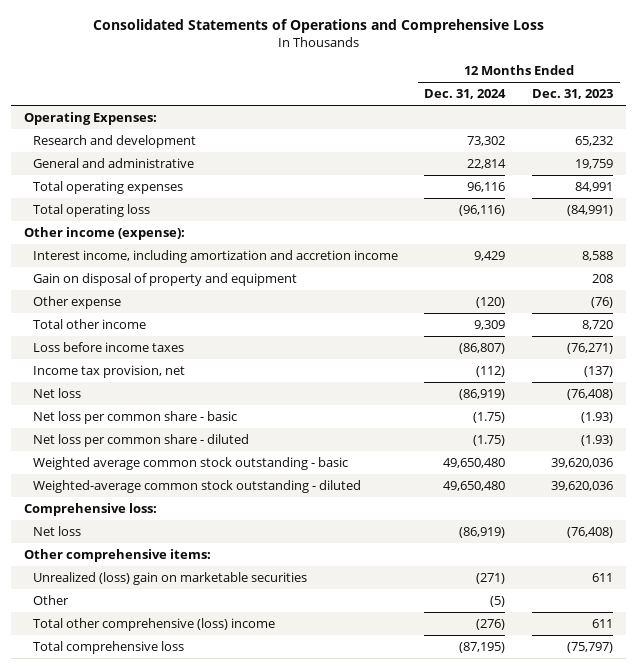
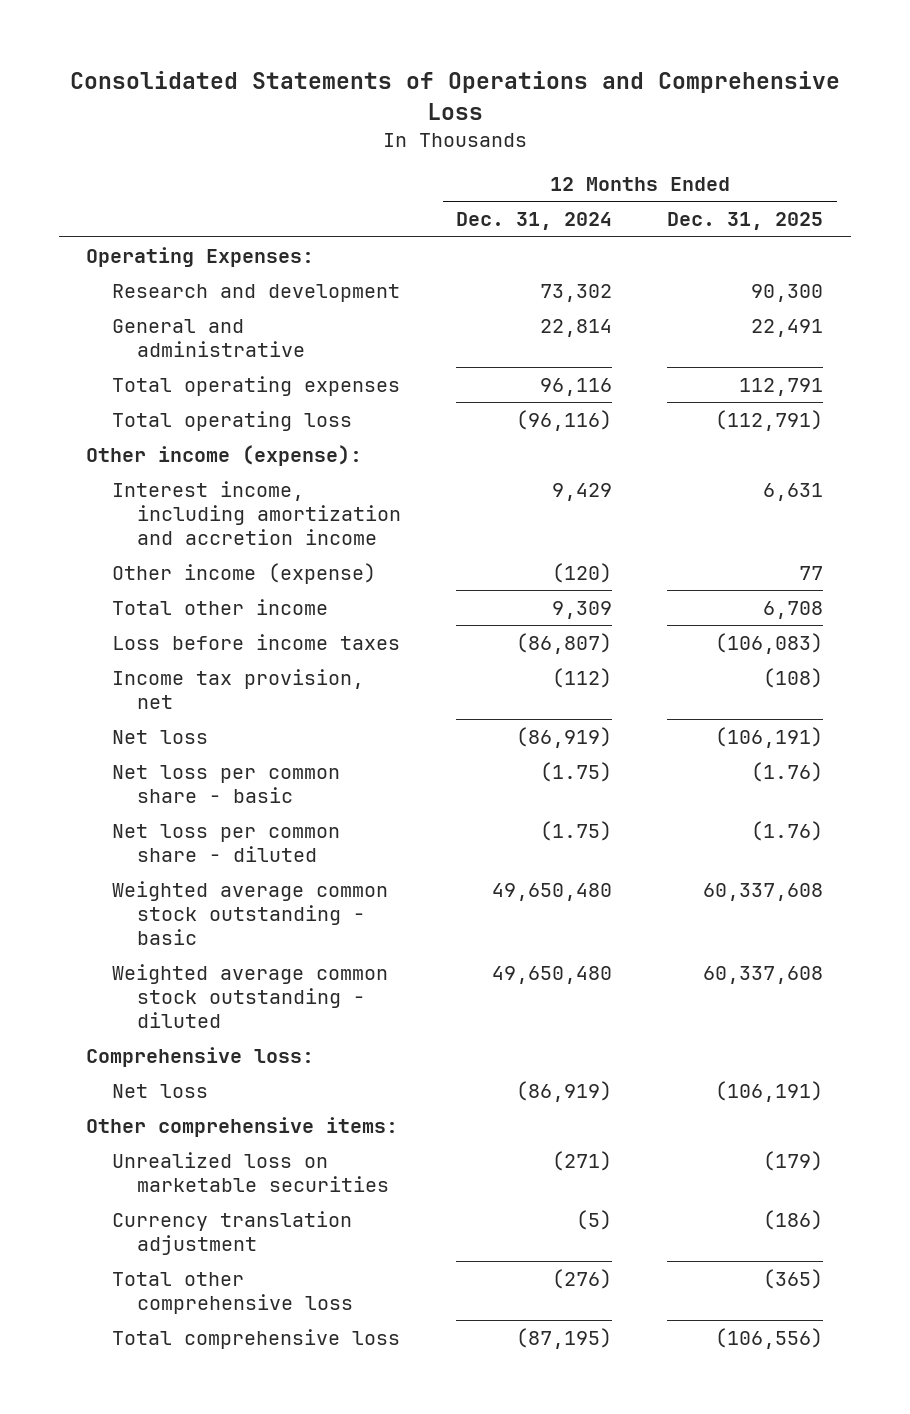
[532,89,614,100] Dec. 31, 2023 -> none
none -> [667,212,824,231] Dec. 31, 2025
[32,272,297,286] Gain on disposal of property and equipment -> none
[32,295,121,309] Other expense -> [111,562,376,584] Other income (expense)
[32,479,361,493] Weighted-average common stock outstanding - diluted -> [111,963,388,1028] Weighted average common stock outstanding - diluted
[32,594,69,605] Other -> none
[32,571,307,585] Unrealized (loss) gain on marketable securities -> [111,1151,390,1192] Unrealized loss on marketable securities
none -> [111,1210,352,1255] Currency translation adjustment
[32,617,275,631] Total other comprehensive (loss) income -> [111,1271,354,1314] Total other comprehensive loss

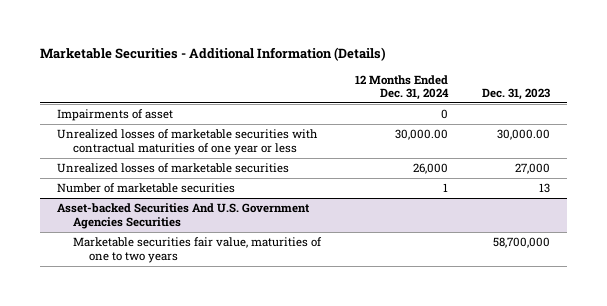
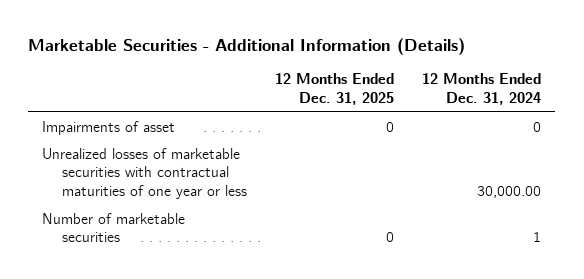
[482,87,551,100] Dec. 31, 2023 -> none
none -> [274,73,394,106] 12 Months Ended Dec. 31, 2025
[56,163,289,174] Unrealized losses of marketable securities -> none
[56,203,310,229] Asset-backed Securities And U.S. Government Agencies Securities -> none
[73,237,323,263] Marketable securities fair value, maturities of one to two years -> none

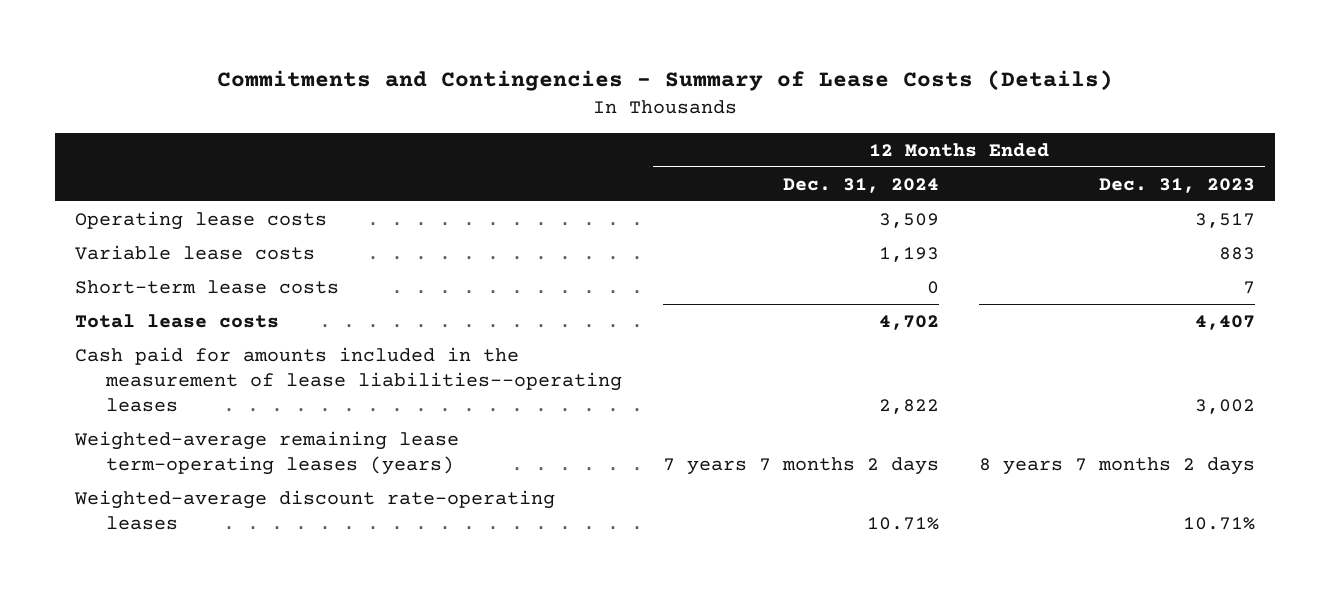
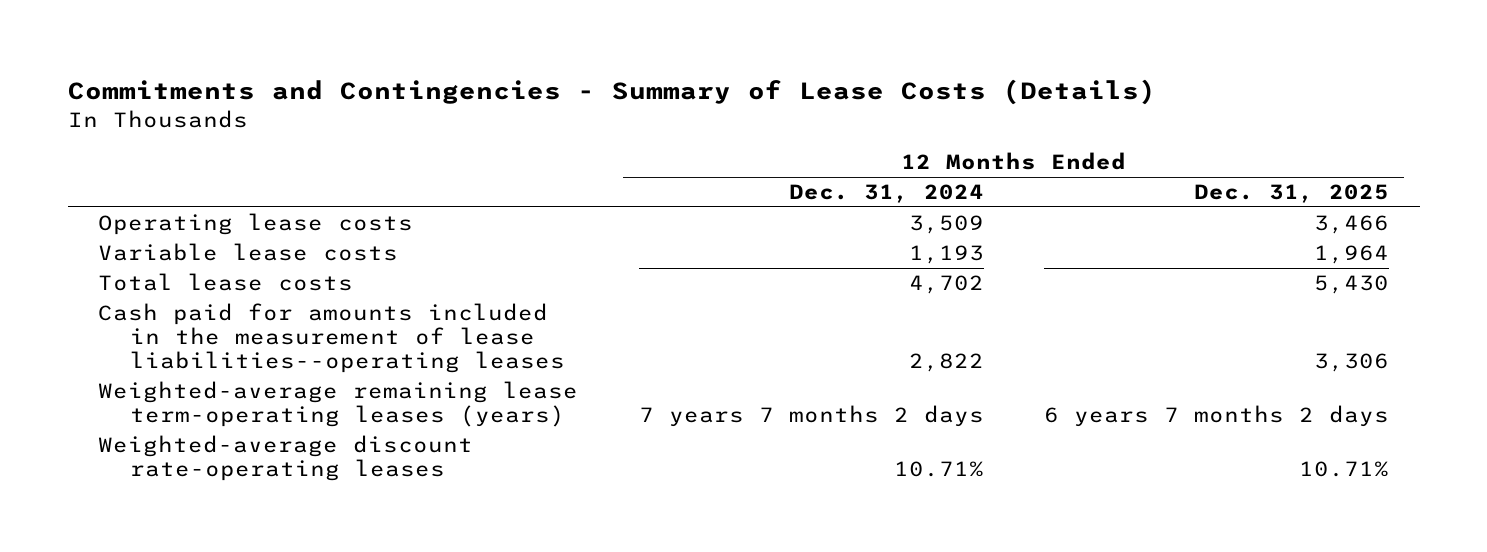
[1099,177,1256,193] Dec. 31, 2023 -> none
none -> [1194,183,1390,203] Dec. 31, 2025
[75,279,340,294] Short-term lease costs -> none

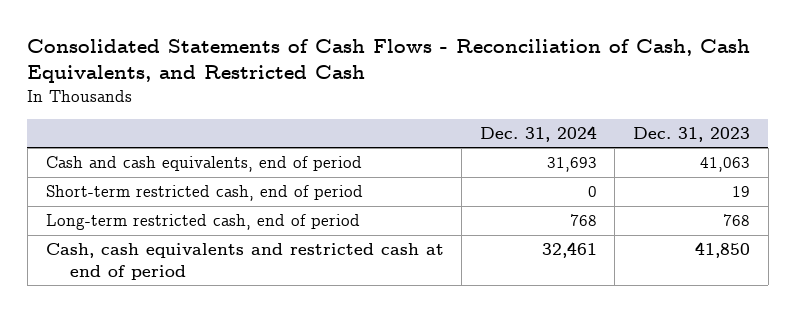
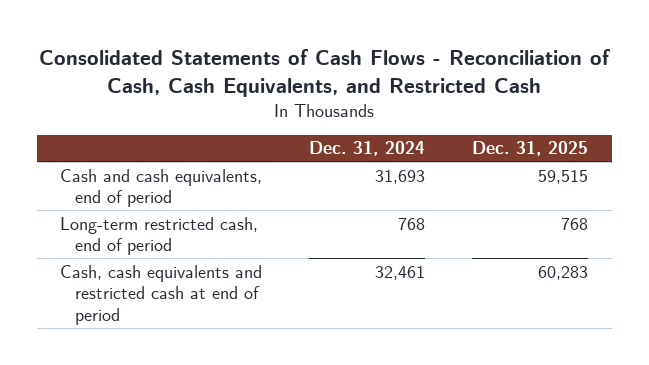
[633,126,751,142] Dec. 31, 2023 -> none
none -> [472,141,589,157] Dec. 31, 2025
[45,185,363,202] Short-term restricted cash, end of period -> none

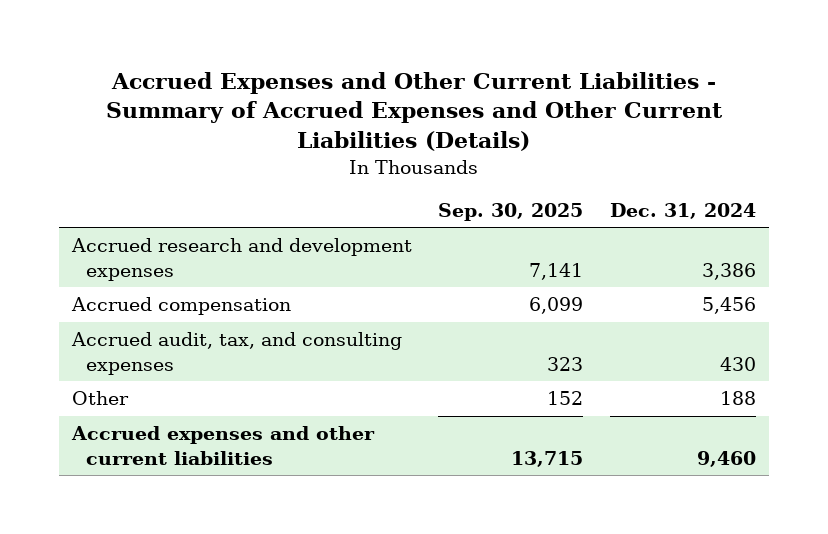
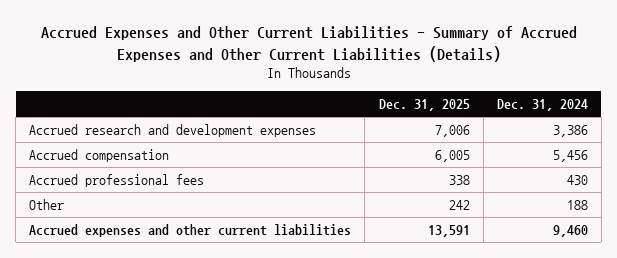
[438,203,584,222] Sep. 30, 2025 -> none
none -> [378,99,470,112] Dec. 31, 2025
[71,332,403,376] Accrued audit, tax, and consulting expenses -> none
none -> [29,174,205,188] Accrued professional fees

